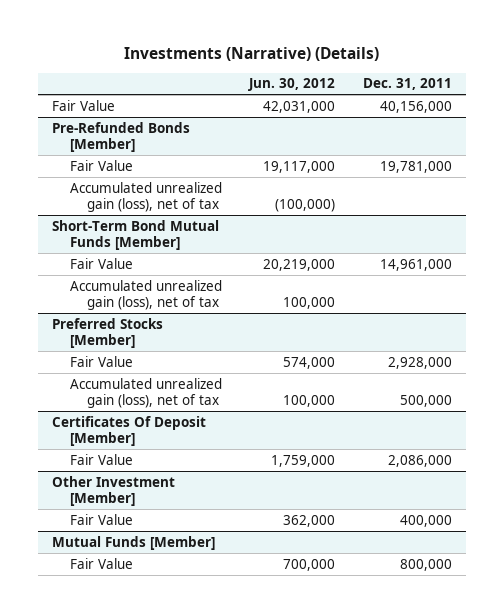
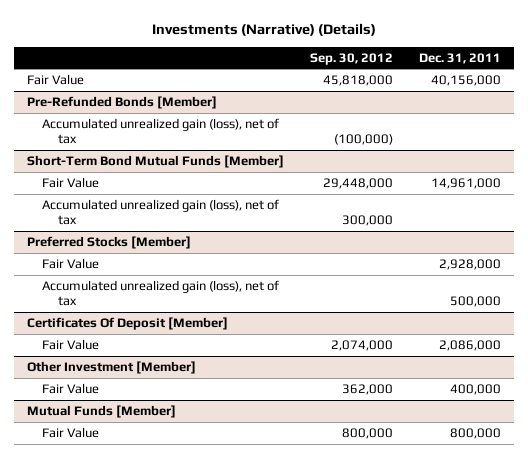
[248,78,336,92] Jun. 30, 2012 -> none
none -> [310,52,394,65] Sep. 30, 2012
[69,159,133,171] Fair Value -> none

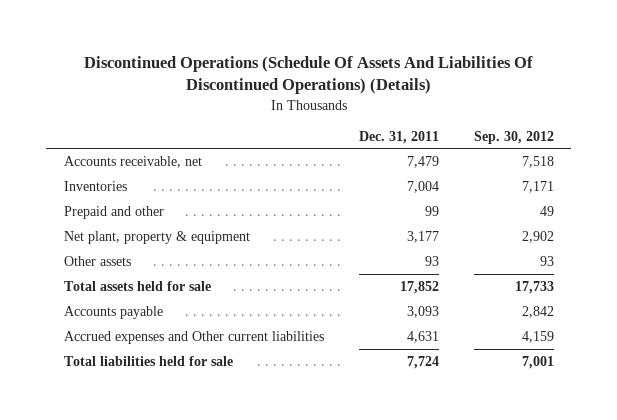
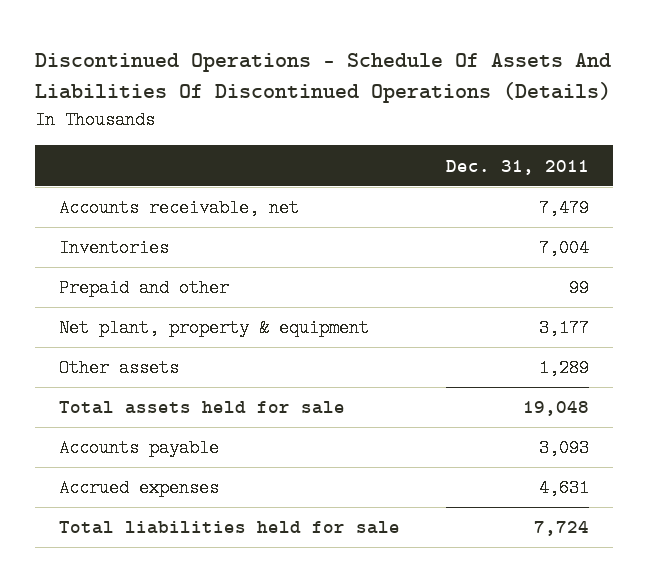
[83,56,533,95] Discontinued Operations (Schedule Of Assets And Liabilities Of Discontinued Operations) (Details) -> [35,52,612,103] Discontinued Operations - Schedule Of Assets And Liabilities Of Discontinued Operations (Details)
[473,130,554,144] Sep. 30, 2012 -> none
[424,255,439,266] 93 -> [539,359,590,378] 1,289
[399,280,439,294] 17,852 -> [523,401,590,417] 19,048
[63,330,324,344] Accrued expenses and Other current liabilities -> [58,479,219,498] Accrued expenses

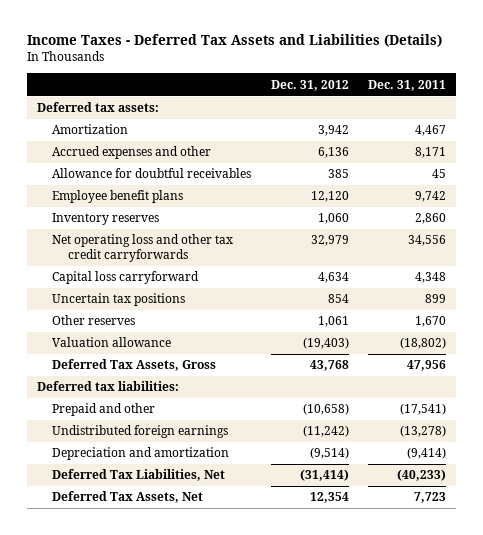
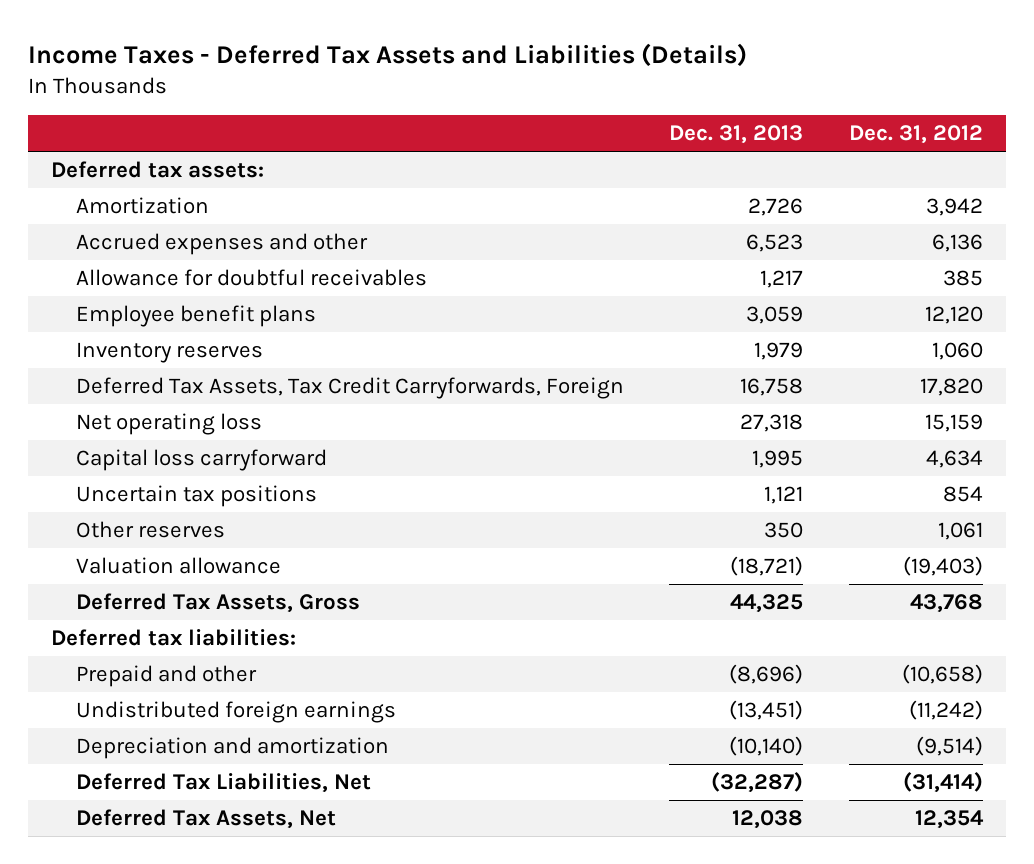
[368,79,447,91] Dec. 31, 2011 -> none
none -> [669,125,804,145] Dec. 31, 2013
none -> [75,377,624,400] Deferred Tax Assets, Tax Credit Carryforwards, Foreign
[52,234,234,263] Net operating loss and other tax credit carryforwards -> [75,413,262,436] Net operating loss
[310,235,349,247] 32,979 -> [924,414,983,433] 15,159

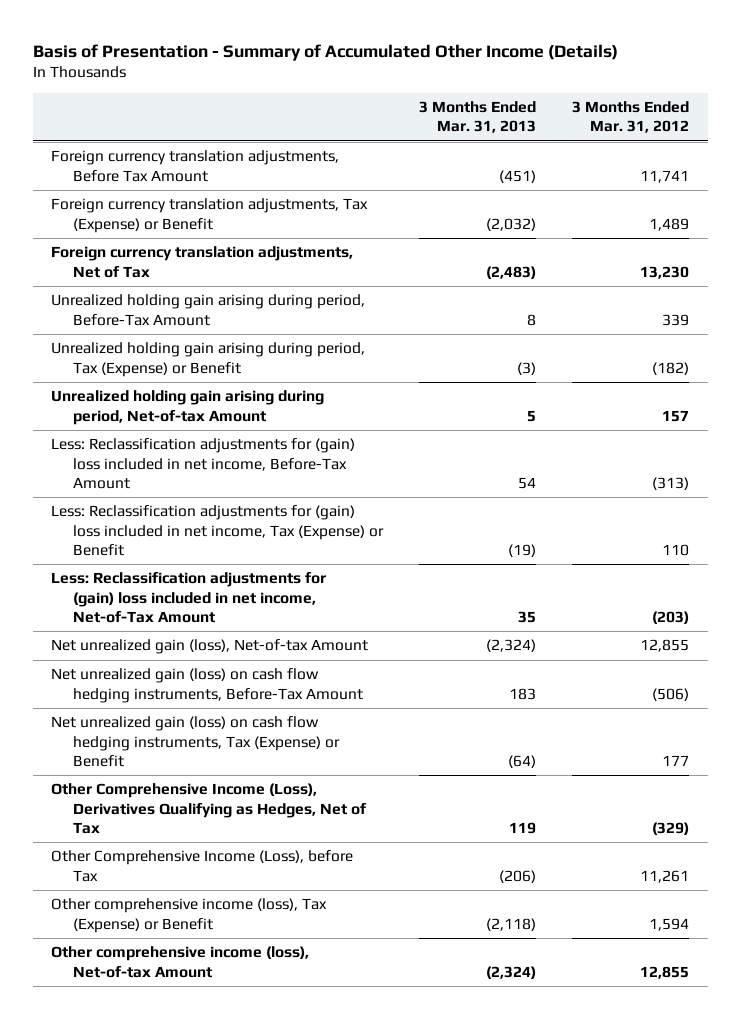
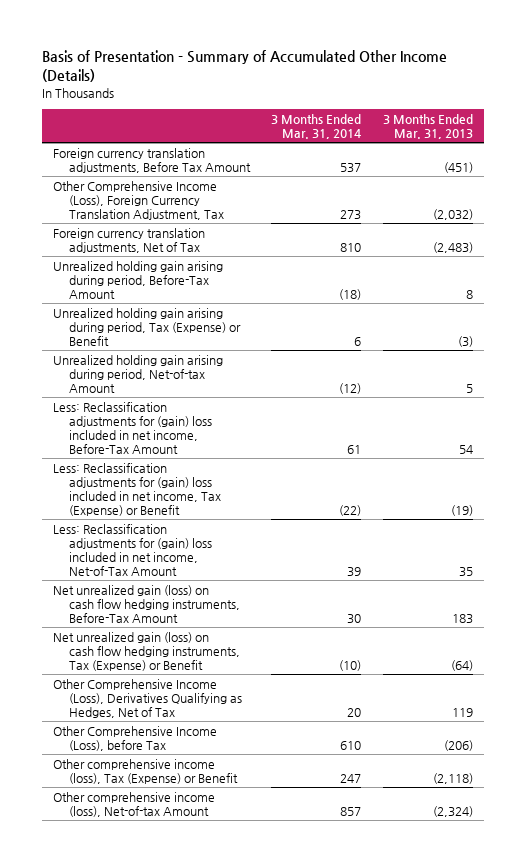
[572,101,690,134] 3 Months Ended Mar. 31, 2012 -> none
none -> [271,113,362,139] 3 Months Ended Mar. 31, 2014
[51,198,369,233] Foreign currency translation adjustments, Tax (Expense) or Benefit -> [53,180,224,220] Other Comprehensive Income (Loss), Foreign Currency Translation Adjustment, Tax
[51,639,369,655] Net unrealized gain (loss), Net-of-tax Amount -> none

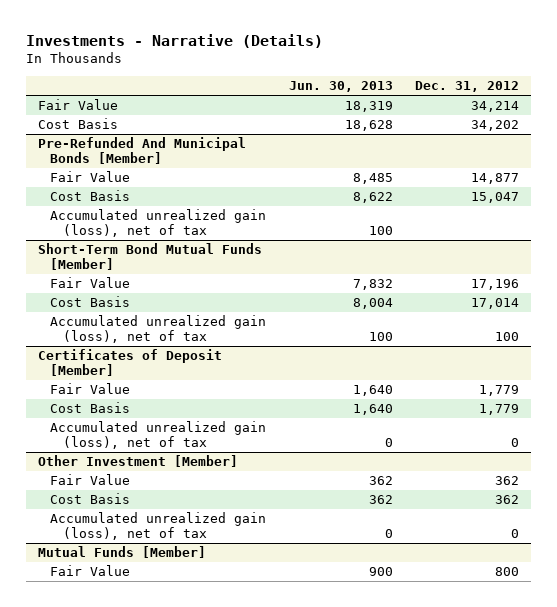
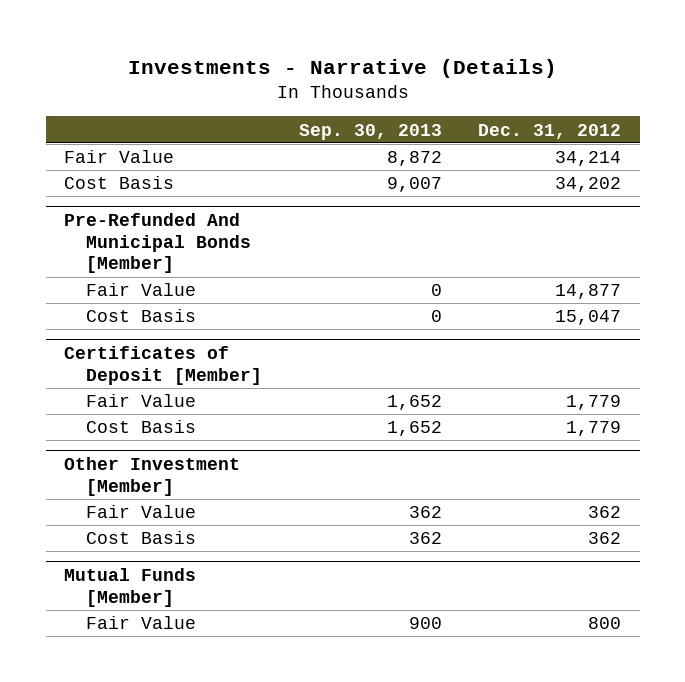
[288,81,393,93] Jun. 30, 2013 -> none
none -> [298,123,442,140] Sep. 30, 2013
[50,209,267,237] Accumulated unrealized gain (loss), net of tax -> none
[37,243,262,270] Short-Term Bond Mutual Funds [Member] -> none
[50,277,131,289] Fair Value -> none
[50,296,131,308] Cost Basis -> none
[50,315,267,343] Accumulated unrealized gain (loss), net of tax -> none
[50,421,267,449] Accumulated unrealized gain (loss), net of tax -> none
[50,512,267,540] Accumulated unrealized gain (loss), net of tax -> none

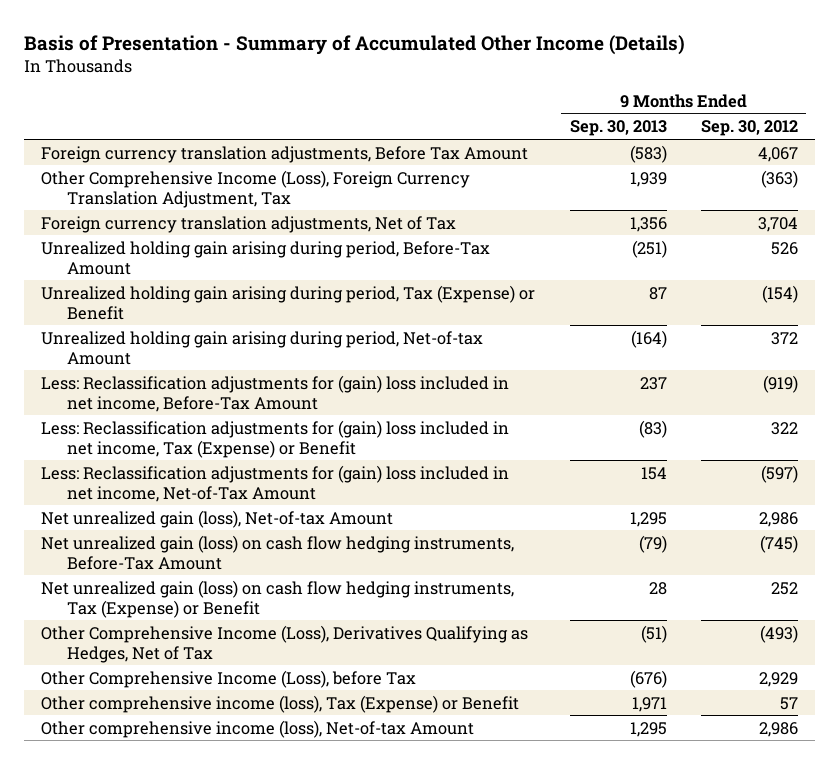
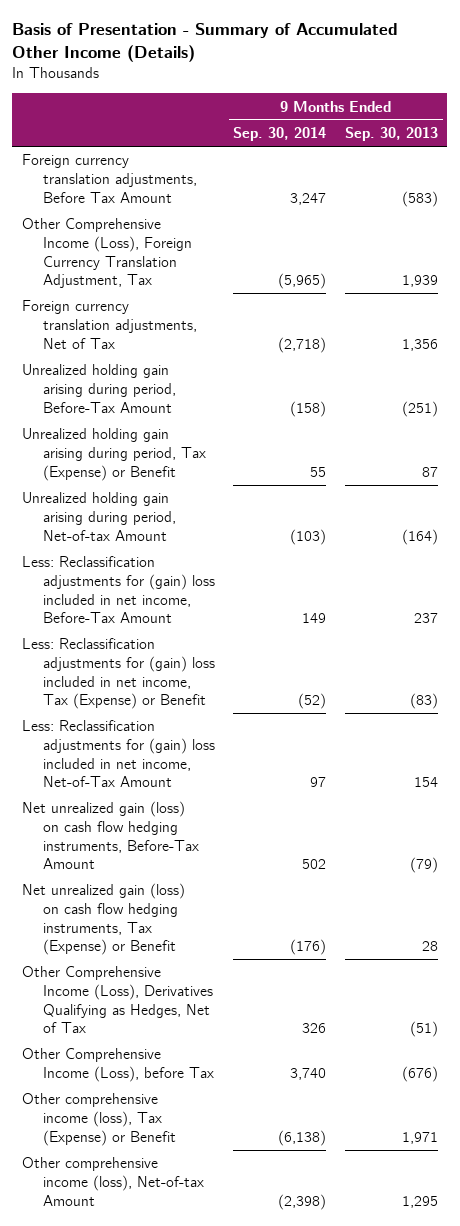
[700,120,798,137] Sep. 30, 2012 -> none
none -> [233,127,327,142] Sep. 30, 2014
[41,509,394,528] Net unrealized gain (loss), Net-of-tax Amount -> none

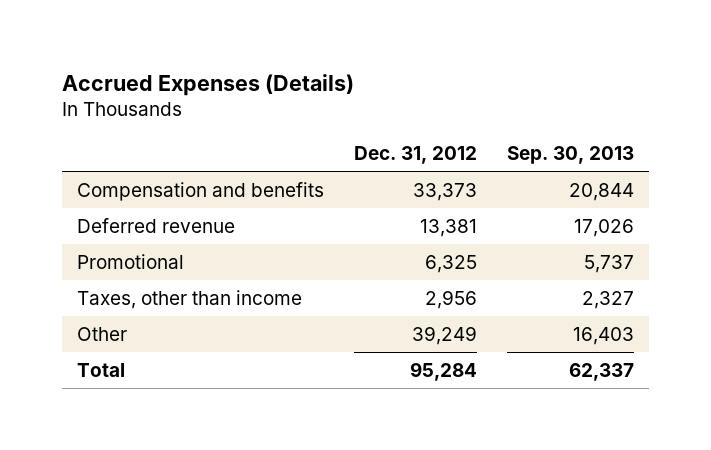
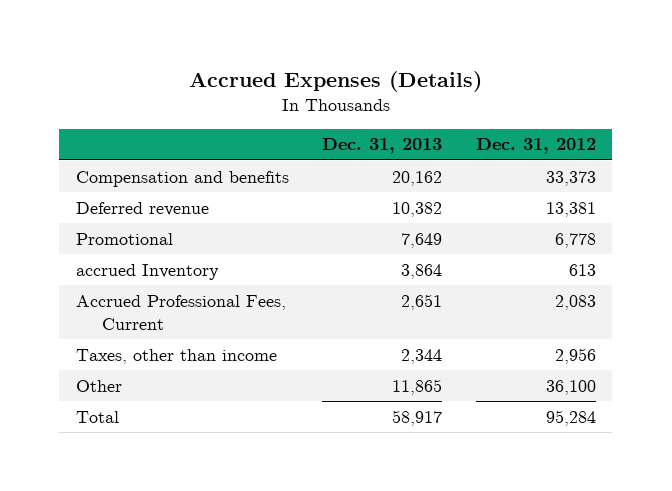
[506,146,634,165] Sep. 30, 2013 -> none
none -> [322,138,443,155] Dec. 31, 2013
[424,254,477,273] 6,325 -> [554,232,596,248] 6,778
none -> [76,263,220,280] accrued Inventory
none -> [76,294,287,330] Accrued Professional Fees, Current
[411,325,477,345] 39,249 -> [545,379,596,395] 36,100

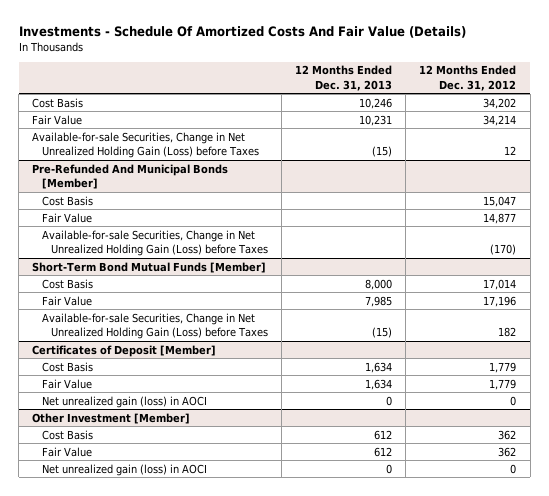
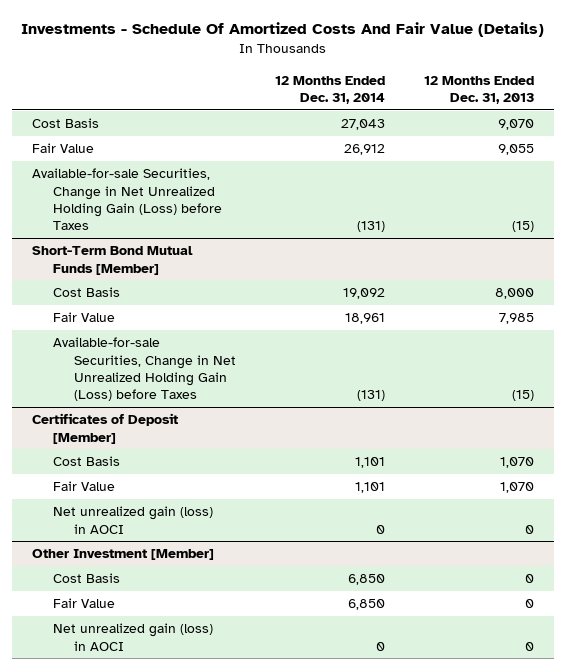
[419,65,517,91] 12 Months Ended Dec. 31, 2012 -> none
none -> [275,75,386,104] 12 Months Ended Dec. 31, 2014
[359,97,393,109] 10,246 -> [498,119,535,131] 9,070
[359,114,393,126] 10,231 -> [498,144,535,156] 9,055
[32,163,229,189] Pre-Refunded And Municipal Bonds [Member] -> none
[41,195,93,206] Cost Basis -> none
[41,212,92,223] Fair Value -> none
[41,229,269,256] Available-for-sale Securities, Change in Net Unrealized Holding Gain (Loss) before Taxes -> none
[365,361,393,373] 1,634 -> [500,457,535,469] 1,070
[365,378,393,390] 1,634 -> [500,482,535,494] 1,070
[374,429,393,440] 612 -> [525,574,535,584] 0
[374,446,393,457] 612 -> [525,599,535,609] 0

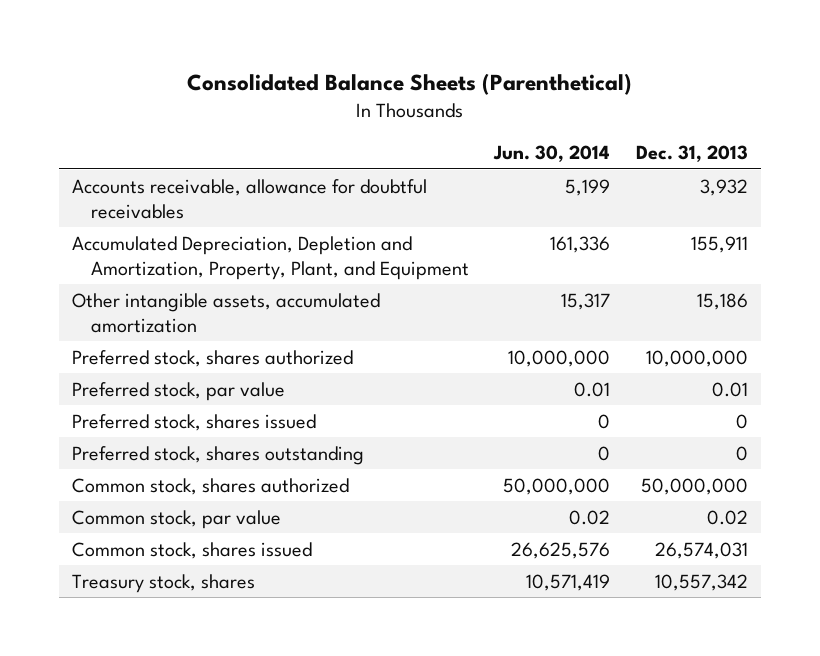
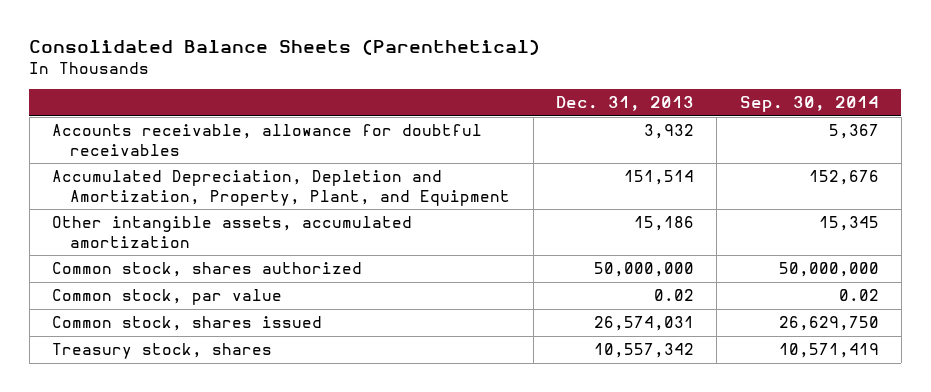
[493,145,611,163] Jun. 30, 2014 -> none
none -> [739,96,879,113] Sep. 30, 2014
[691,235,749,253] 155,911 -> [623,170,694,186] 151,514
[71,349,353,367] Preferred stock, shares authorized -> none
[71,381,285,401] Preferred stock, par value -> none
[71,413,316,431] Preferred stock, shares issued -> none
[71,445,364,465] Preferred stock, shares outstanding -> none

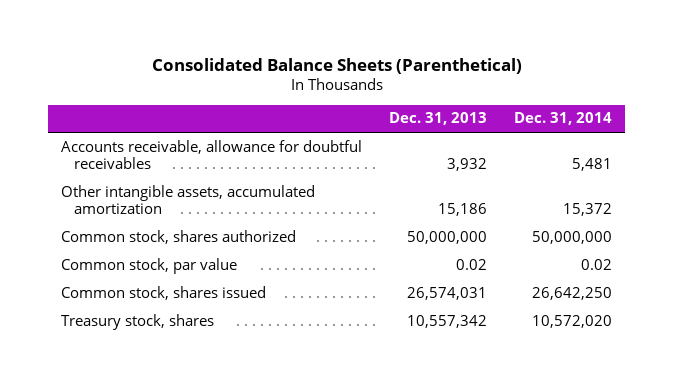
[739,96,879,113] Sep. 30, 2014 -> none
none -> [513,112,612,126] Dec. 31, 2014
[52,170,511,206] Accumulated Depreciation, Depletion and Amortization, Property, Plant, and Equipment -> none

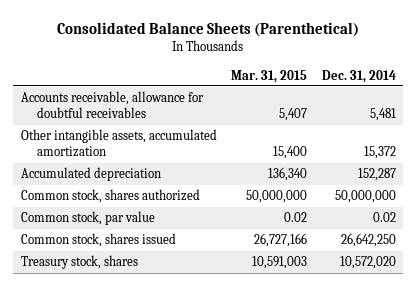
[389,112,488,126] Dec. 31, 2013 -> none
none -> [231,69,308,83] Mar. 31, 2015
none -> [20,167,161,182] Accumulated depreciation

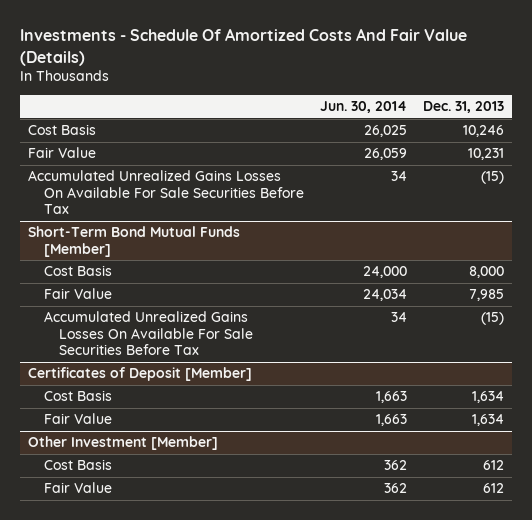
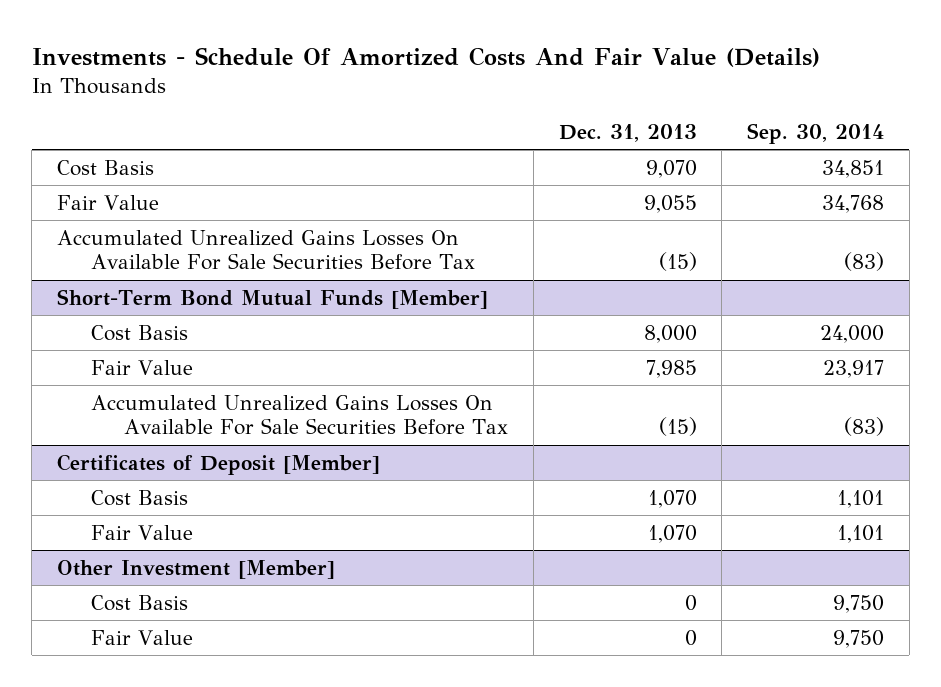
[319,101,407,114] Jun. 30, 2014 -> none
none -> [746,123,884,145] Sep. 30, 2014
[462,125,504,138] 10,246 -> [645,159,697,178] 9,070
[467,148,504,161] 10,231 -> [643,194,697,213] 9,055
[471,391,504,404] 1,634 -> [647,489,697,508] 1,070
[471,414,504,427] 1,634 -> [647,524,697,543] 1,070
[482,460,504,471] 612 -> [684,594,697,611] 0
[482,483,504,494] 612 -> [684,629,697,646] 0

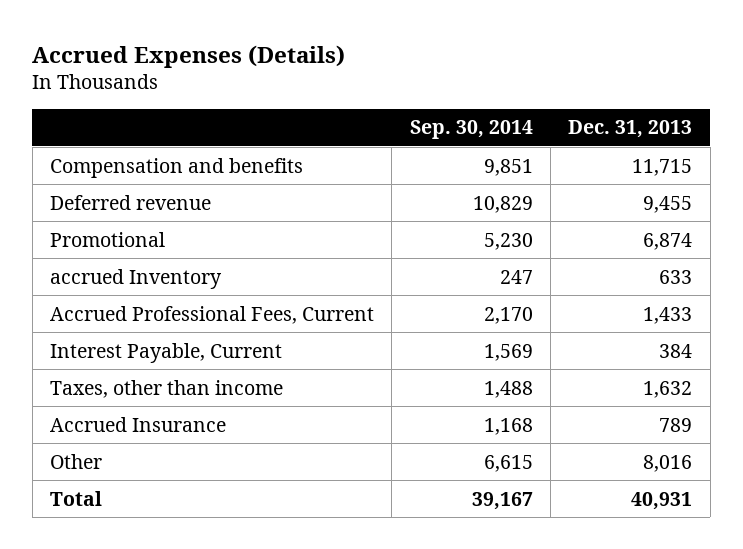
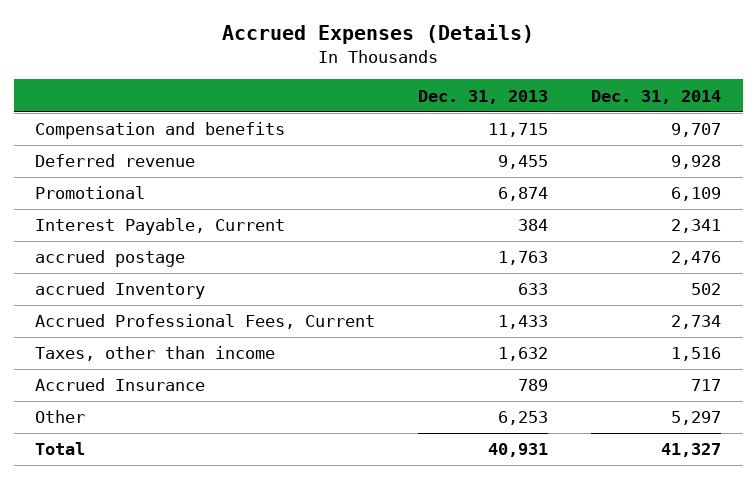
[409,120,533,140] Sep. 30, 2014 -> none
none -> [591,89,722,104] Dec. 31, 2014
[50,342,283,363] Interest Payable, Current -> [35,218,286,236] Interest Payable, Current
none -> [35,250,186,268] accrued postage
[643,454,693,472] 8,016 -> [498,411,549,426] 6,253

